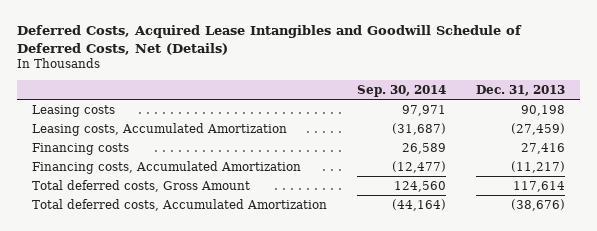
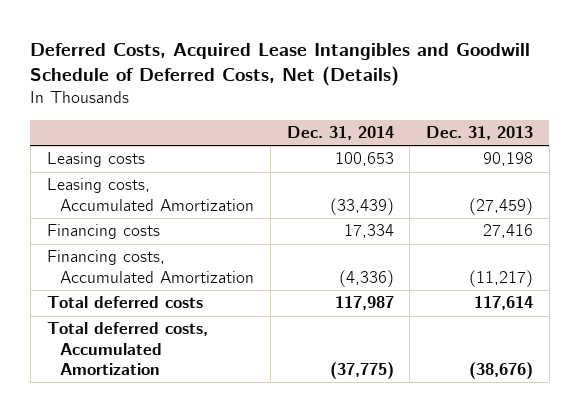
[357,84,447,97] Sep. 30, 2014 -> none
none -> [286,126,394,141] Dec. 31, 2014
[32,179,251,192] Total deferred costs, Gross Amount -> [46,296,203,309] Total deferred costs

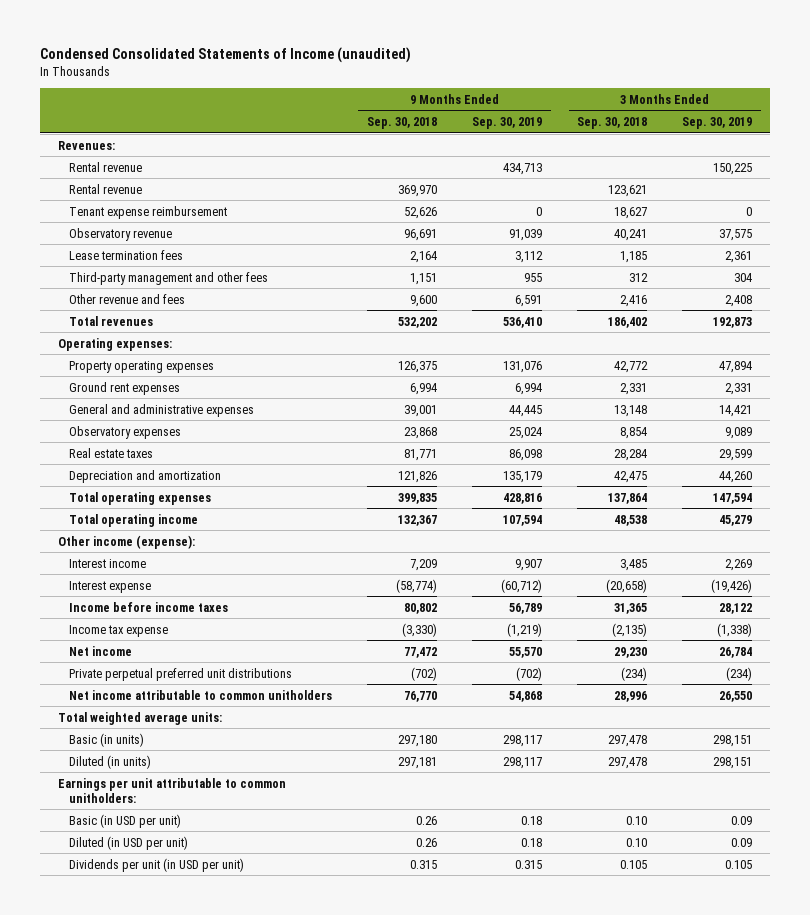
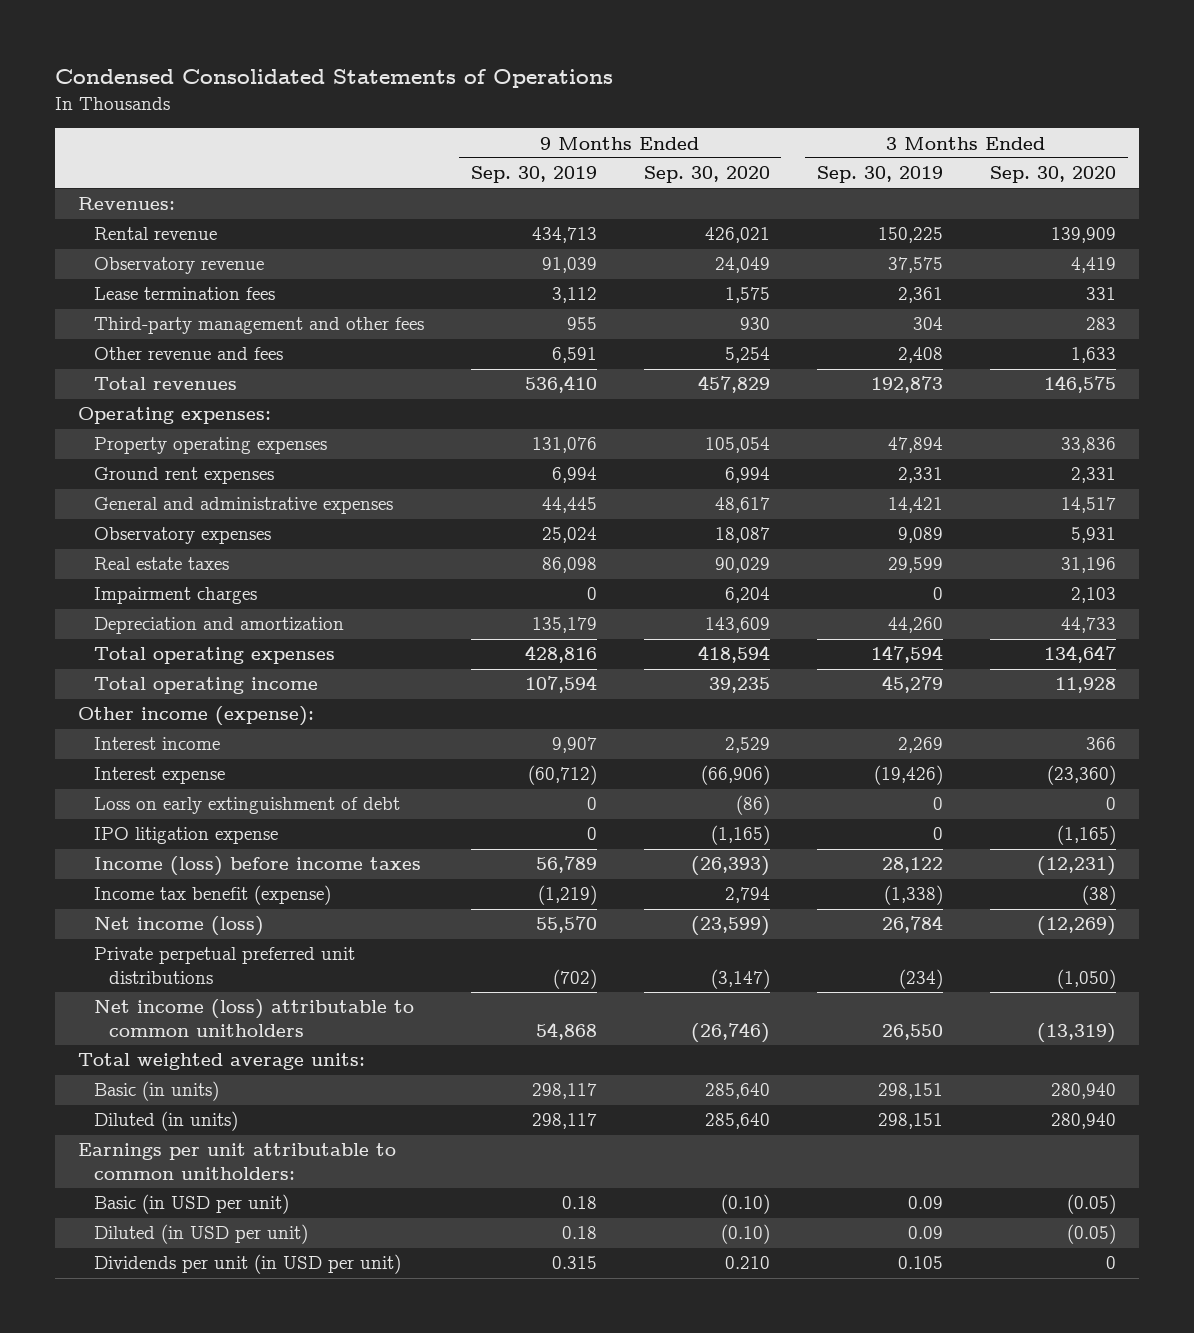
[40,47,412,64] Condensed Consolidated Statements of Income (unaudited) -> [54,69,613,89] Condensed Consolidated Statements of Operations
[367,117,438,130] Sep. 30, 2018 -> none
[577,117,648,130] Sep. 30, 2018 -> none
none -> [643,166,770,184] Sep. 30, 2020
none -> [989,166,1116,184] Sep. 30, 2020
[68,183,142,194] Rental revenue -> none
[68,205,227,219] Tenant expense reimbursement -> none
none -> [93,587,257,605] Impairment charges
none -> [93,797,400,815] Loss on early extinguishment of debt
none -> [93,827,278,845] IPO litigation expense
[68,601,228,612] Income before income taxes -> [93,856,421,877] Income (loss) before income taxes
[68,624,168,637] Income tax expense -> [93,885,331,906] Income tax benefit (expense)
[68,645,132,656] Net income -> [93,916,264,937] Net income (loss)
[68,689,332,700] Net income attributable to common unitholders -> [93,999,414,1038] Net income (loss) attributable to common unitholders

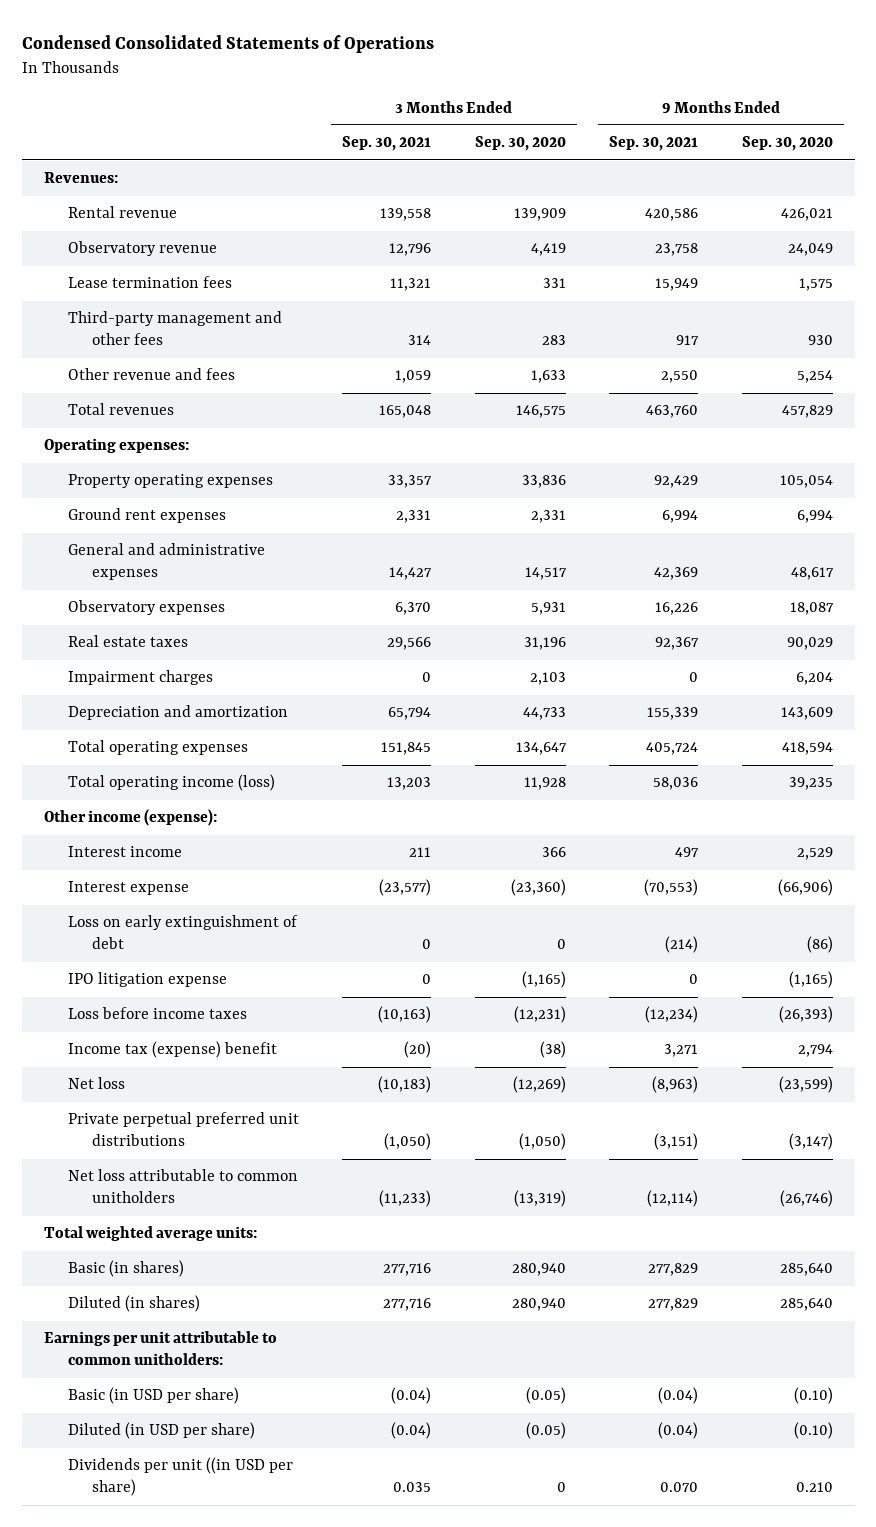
[470,166,597,184] Sep. 30, 2019 -> none
[816,166,943,184] Sep. 30, 2019 -> none
none -> [342,136,432,152] Sep. 30, 2021
none -> [609,136,699,152] Sep. 30, 2021
[93,677,318,695] Total operating income -> [67,774,275,792] Total operating income (loss)
[93,856,421,877] Income (loss) before income taxes -> [67,1007,247,1020] Loss before income taxes
[93,885,331,906] Income tax benefit (expense) -> [67,1041,277,1059] Income tax (expense) benefit
[93,916,264,937] Net income (loss) -> [67,1077,125,1090] Net loss
[93,999,414,1038] Net income (loss) attributable to common unitholders -> [67,1169,298,1204] Net loss attributable to common unitholders
[93,1081,219,1102] Basic (in units) -> [67,1260,184,1278] Basic (in shares)
[93,1111,238,1132] Diluted (in units) -> [67,1295,200,1313] Diluted (in shares)
[93,1194,289,1215] Basic (in USD per unit) -> [67,1387,239,1405] Basic (in USD per share)
[93,1224,308,1245] Diluted (in USD per unit) -> [67,1422,255,1440] Diluted (in USD per share)
[93,1254,401,1275] Dividends per unit (in USD per unit) -> [67,1457,293,1497] Dividends per unit ((in USD per share)

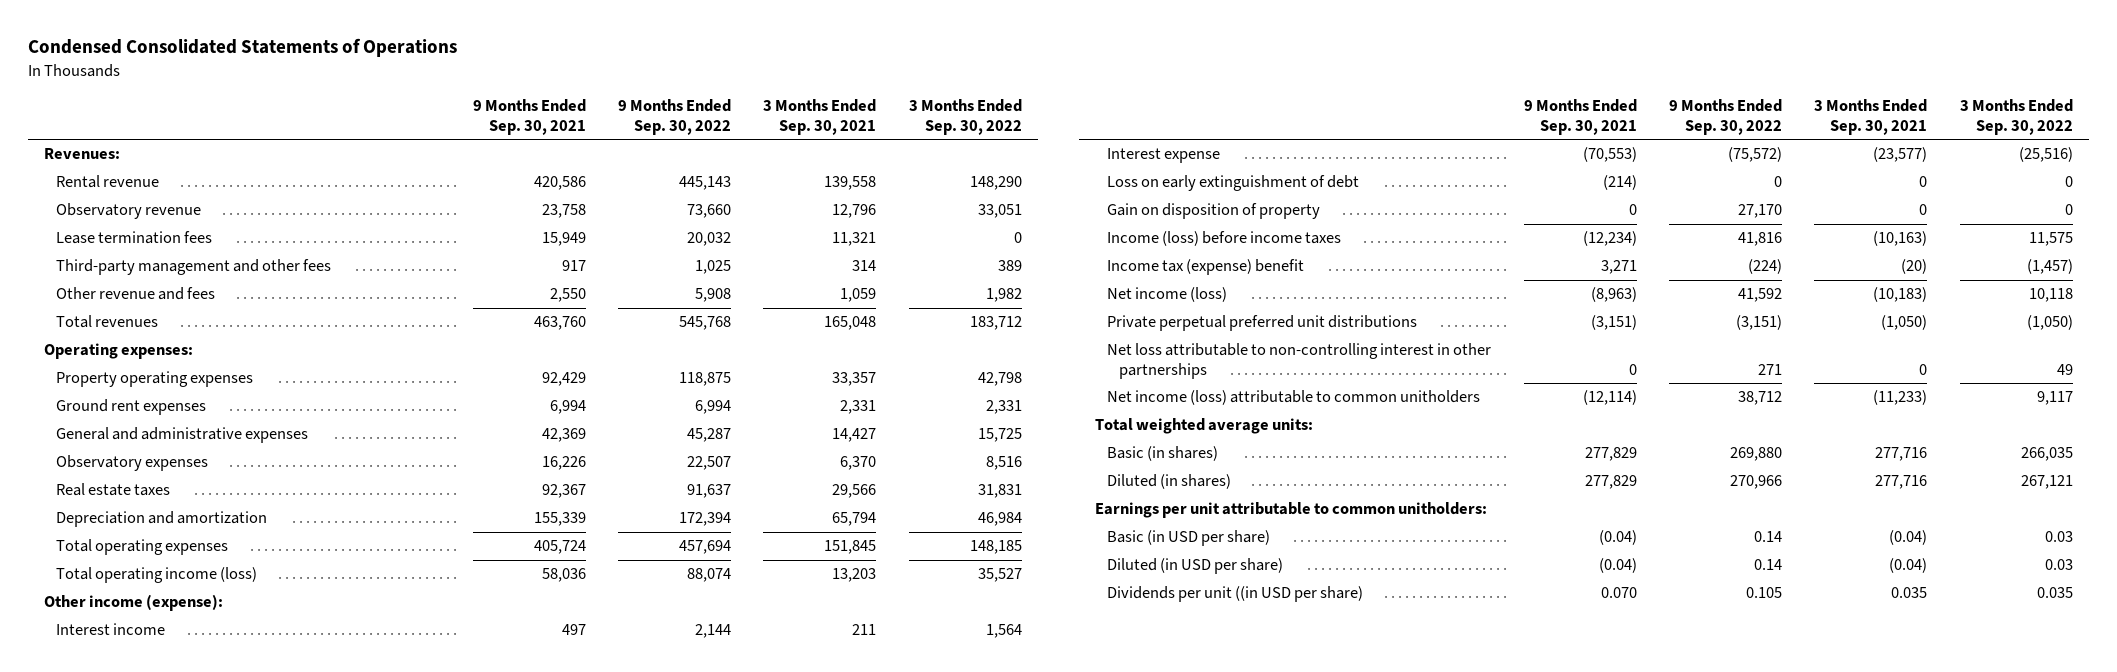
[474,136,566,152] Sep. 30, 2020 -> none
[741,136,833,152] Sep. 30, 2020 -> none
none -> [618,99,732,135] 9 Months Ended Sep. 30, 2022
none -> [908,99,1022,135] 3 Months Ended Sep. 30, 2022
[67,670,213,686] Impairment charges -> none
[67,972,227,988] IPO litigation expense -> none
none -> [1107,203,1321,220] Gain on disposition of property
[67,1007,247,1020] Loss before income taxes -> [1107,231,1342,247] Income (loss) before income taxes
[67,1077,125,1090] Net loss -> [1107,287,1228,303] Net income (loss)
none -> [1107,343,1492,379] Net loss attributable to non-controlling interest in other partnerships
[67,1169,298,1204] Net loss attributable to common unitholders -> [1107,390,1481,406] Net income (loss) attributable to common unitholders

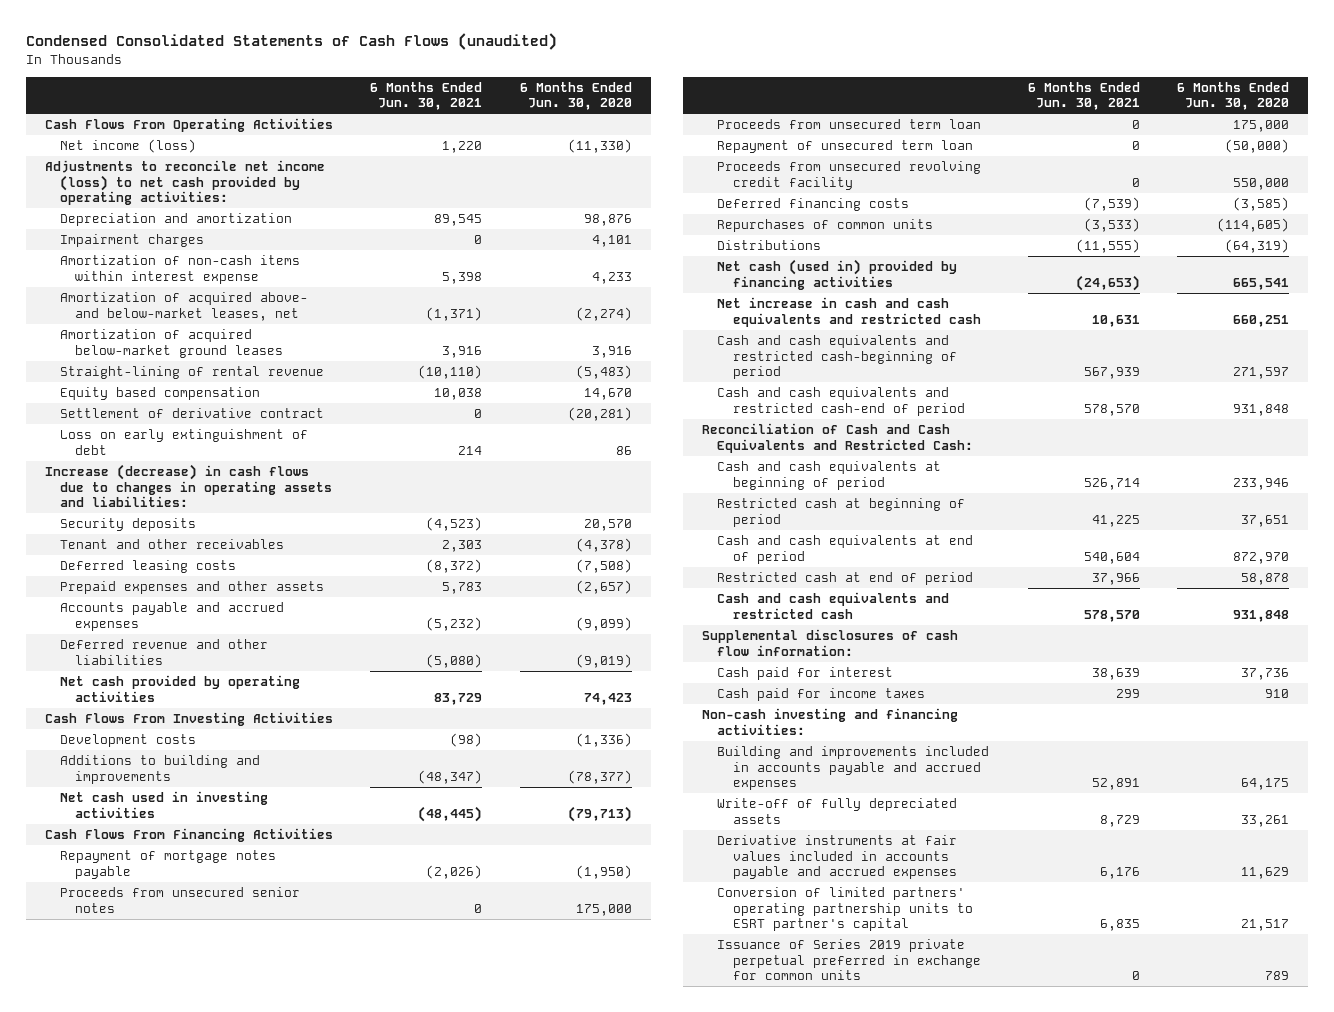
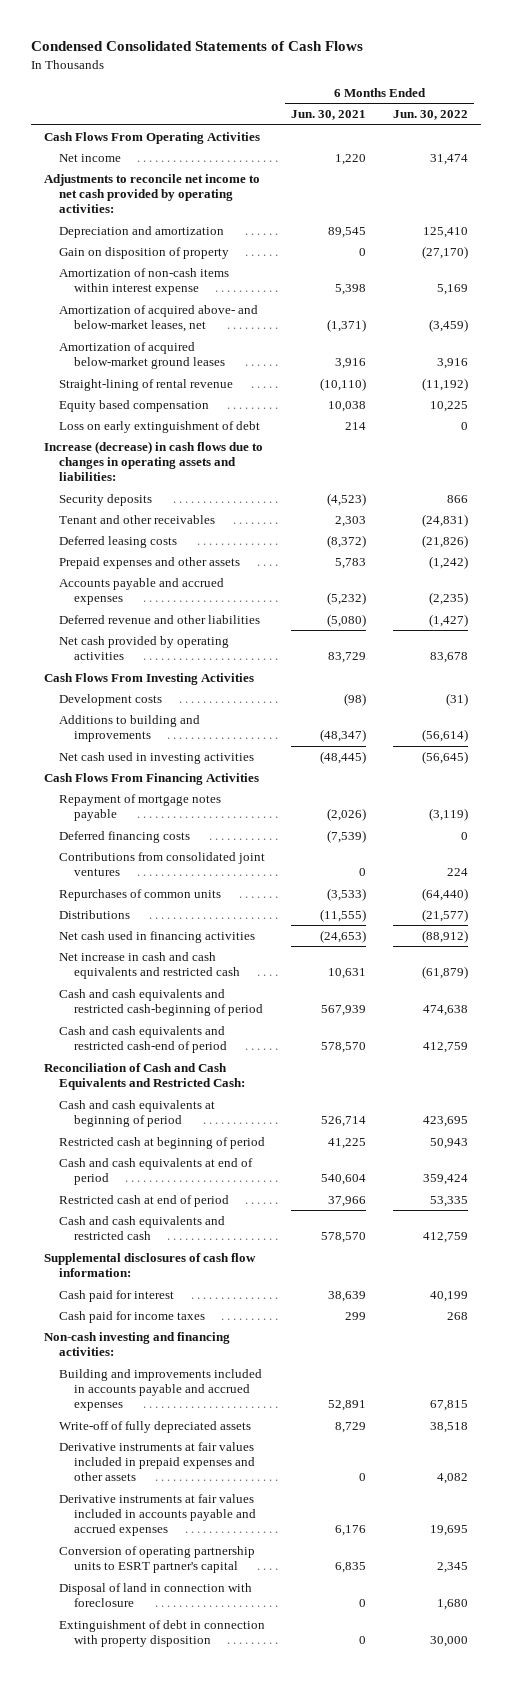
[26,33,558,51] Condensed Consolidated Statements of Cash Flows (unaudited) -> [31,41,364,52] Condensed Consolidated Statements of Cash Flows
[520,81,633,111] 6 Months Ended Jun. 30, 2020 -> none
none -> [392,110,468,121] Jun. 30, 2022
[60,139,197,154] Net income (loss) -> [59,153,122,162] Net income
[44,160,325,206] Adjustments to reconcile net income (loss) to net cash provided by operating activities: -> [44,173,261,214] Adjustments to reconcile net income to net cash provided by operating activities:
[60,234,205,248] Impairment charges -> none
none -> [59,246,230,259] Gain on disposition of property
[60,408,325,419] Settlement of derivative contract -> none
[60,887,301,913] Proceeds from unsecured senior notes -> none
[717,119,982,130] Proceeds from unsecured term loan -> none
[717,140,974,154] Repayment of unsecured term loan -> none
[717,161,982,190] Proceeds from unsecured revolving credit facility -> none
none -> [59,851,266,877] Contributions from consolidated joint ventures
[717,259,958,290] Net cash (used in) provided by financing activities -> [59,930,256,943] Net cash used in financing activities
none -> [59,1441,255,1482] Derivative instruments at fair values included in prepaid expenses and other assets
[717,939,981,981] Issuance of Series 2019 private perpetual preferred in exchange for common units -> none
[717,887,973,932] Conversion of limited partners' operating partnership units to ESRT partner's capital -> [59,1545,256,1574] Conversion of operating partnership units to ESRT partner's capital
none -> [59,1582,253,1608] Disposal of land in connection with foreclosure
none -> [59,1619,266,1648] Extinguishment of debt in connection with property disposition

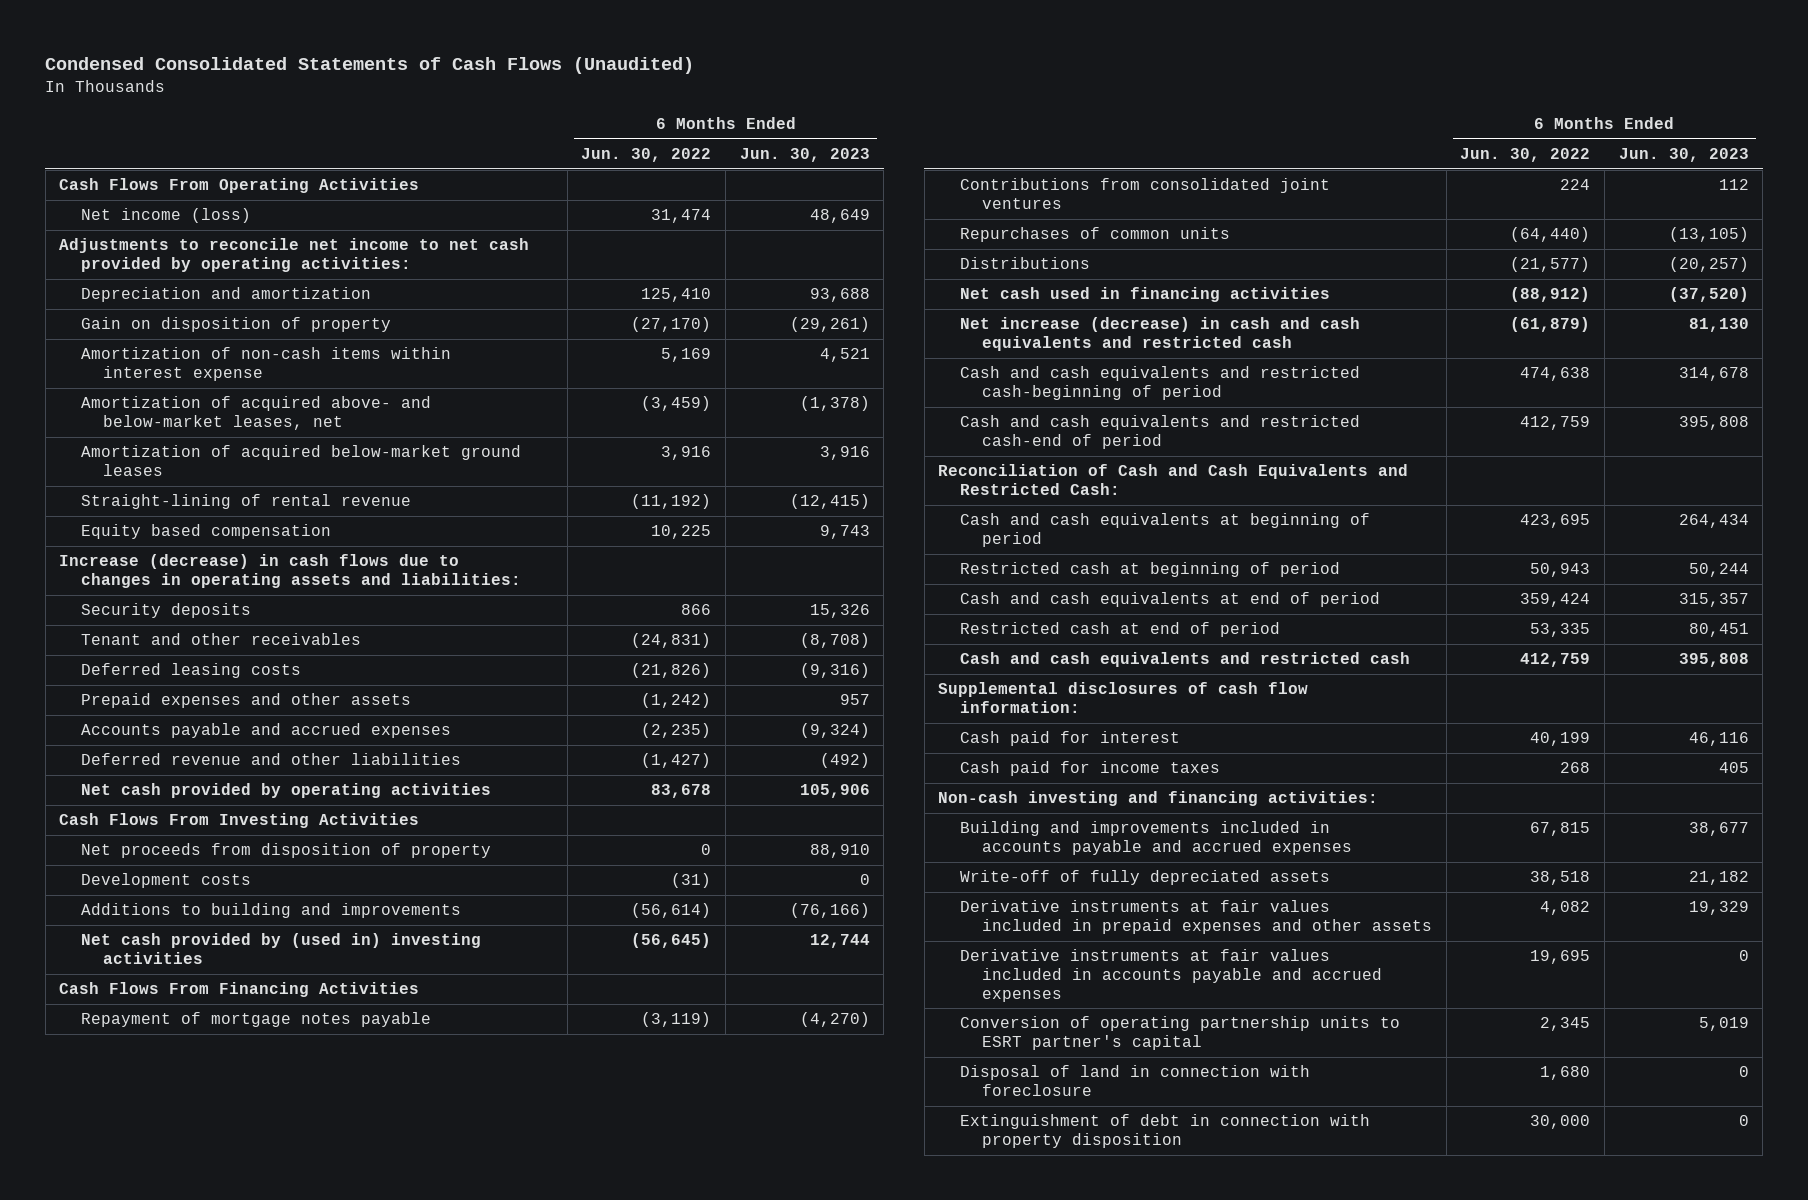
[31,41,364,52] Condensed Consolidated Statements of Cash Flows -> [45,57,695,75] Condensed Consolidated Statements of Cash Flows (Unaudited)
[291,110,367,121] Jun. 30, 2021 -> none
none -> [739,147,870,162] Jun. 30, 2023
[59,153,122,162] Net income -> [81,208,252,224] Net income (loss)
[59,420,261,433] Loss on early extinguishment of debt -> none
none -> [81,843,492,859] Net proceeds from disposition of property
[59,751,255,764] Net cash used in investing activities -> [81,933,482,965] Net cash provided by (used in) investing activities
[59,830,191,843] Deferred financing costs -> none
[59,951,240,980] Net increase in cash and cash equivalents and restricted cash -> [960,317,1361,352] Net increase (decrease) in cash and cash equivalents and restricted cash

